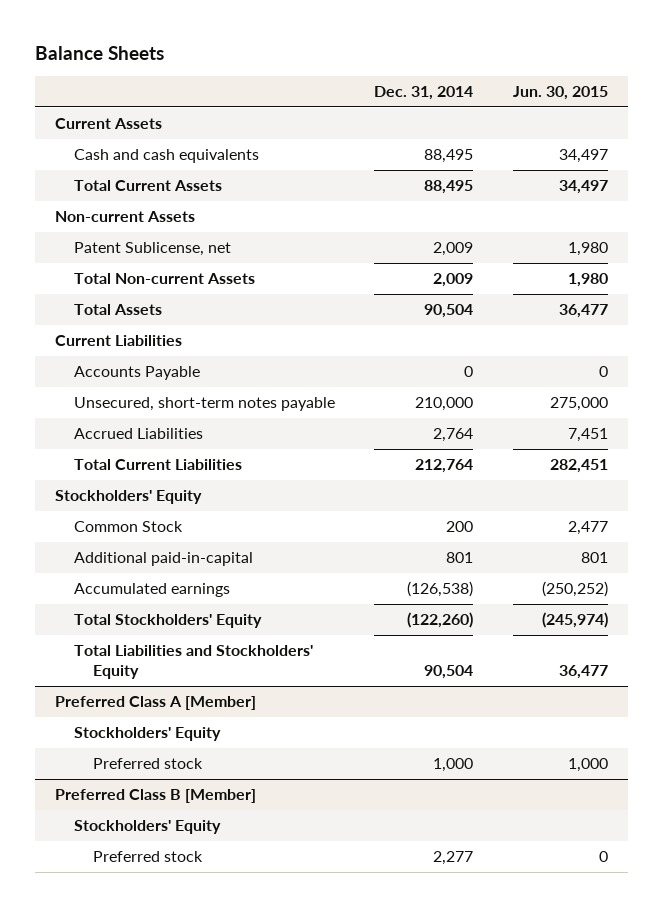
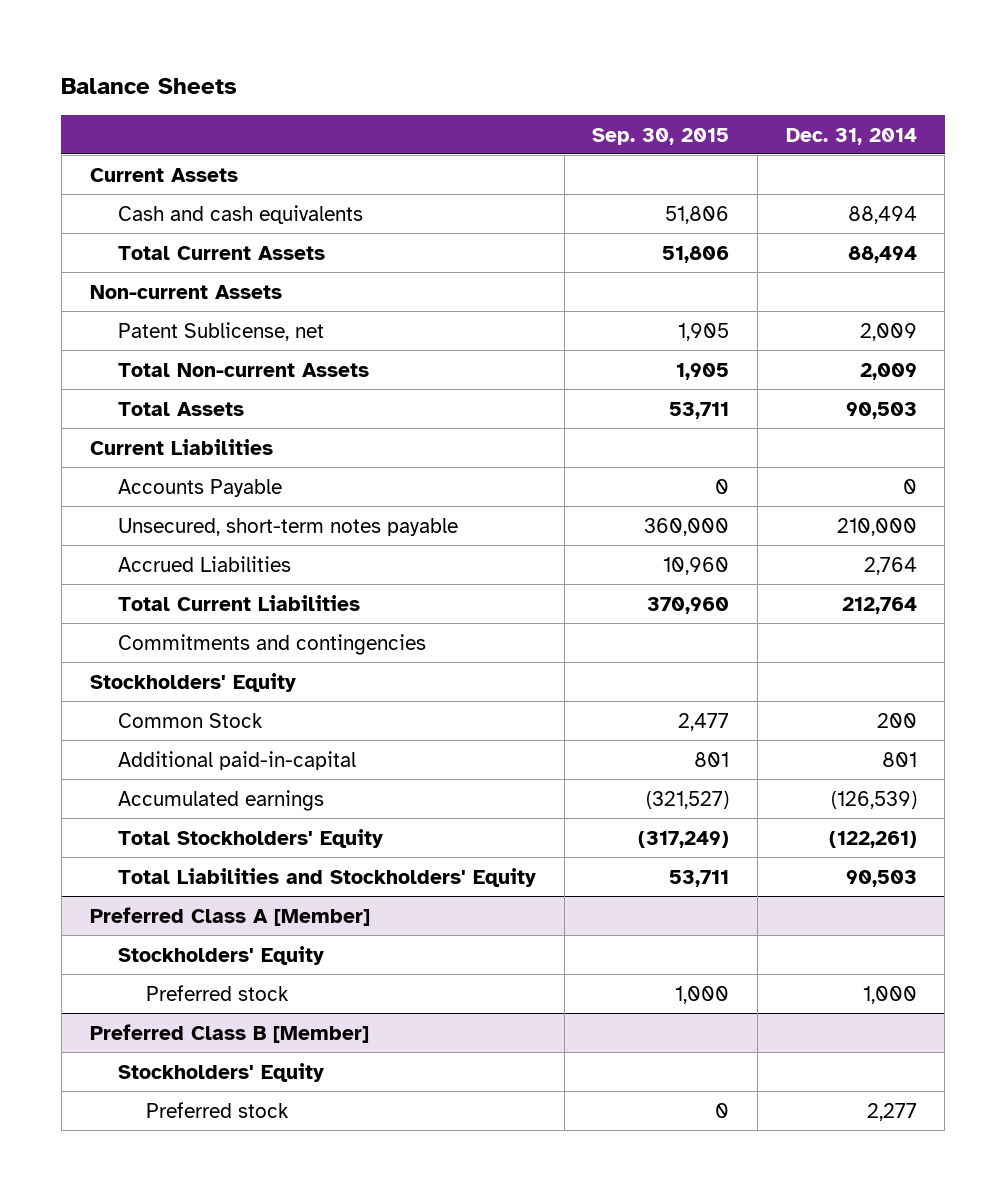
[512,86,608,101] Jun. 30, 2015 -> none
none -> [592,127,730,145] Sep. 30, 2015
[424,149,474,164] 88,495 -> [847,205,917,224] 88,494
[424,180,474,195] 88,495 -> [847,245,917,263] 88,494
[424,304,474,319] 90,504 -> [845,401,917,419] 90,503
none -> [117,633,426,655] Commitments and contingencies
[407,581,474,598] (126,538) -> [830,790,917,809] (126,539)
[407,612,474,629] (122,260) -> [828,830,917,848] (122,261)
[424,664,474,679] 90,504 -> [845,869,917,887] 90,503

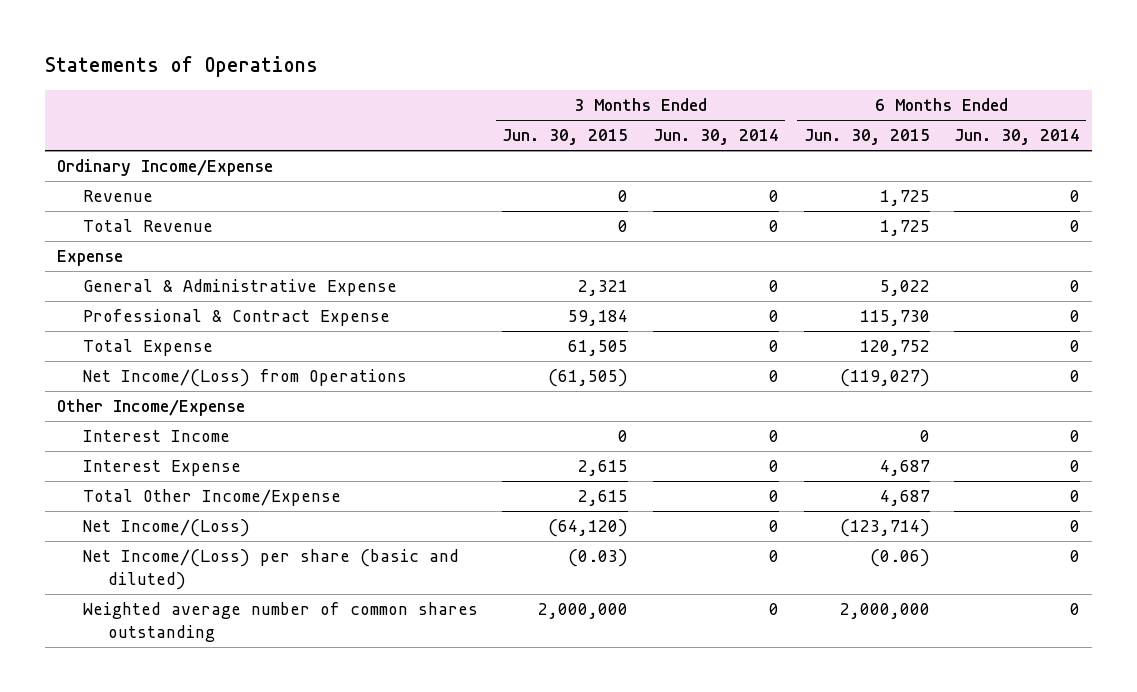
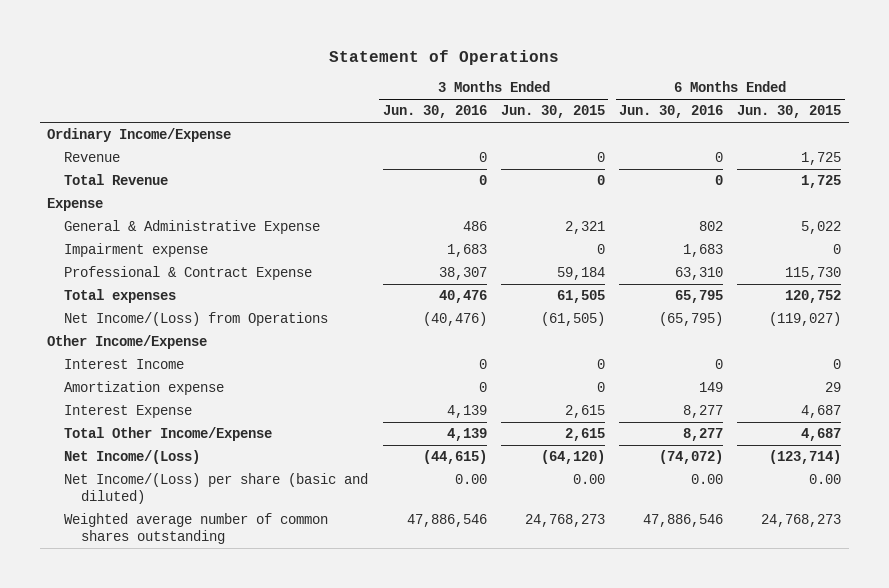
[44,56,318,78] Statements of Operations -> [329,50,560,66] Statement of Operations
[652,129,779,146] Jun. 30, 2014 -> none
[954,129,1081,146] Jun. 30, 2014 -> none
none -> [382,105,487,119] Jun. 30, 2016
none -> [619,105,724,119] Jun. 30, 2016
none -> [64,243,209,258] Impairment expense
[82,339,213,357] Total Expense -> [64,289,177,304] Total expenses
none -> [64,381,225,396] Amortization expense
[568,549,629,568] (0.03) -> [572,474,605,485] 0.00
[869,549,930,568] (0.06) -> [809,474,842,485] 0.00
[538,603,629,620] 2,000,000 -> [524,514,605,528] 24,768,273
[839,603,930,620] 2,000,000 -> [761,514,842,528] 24,768,273

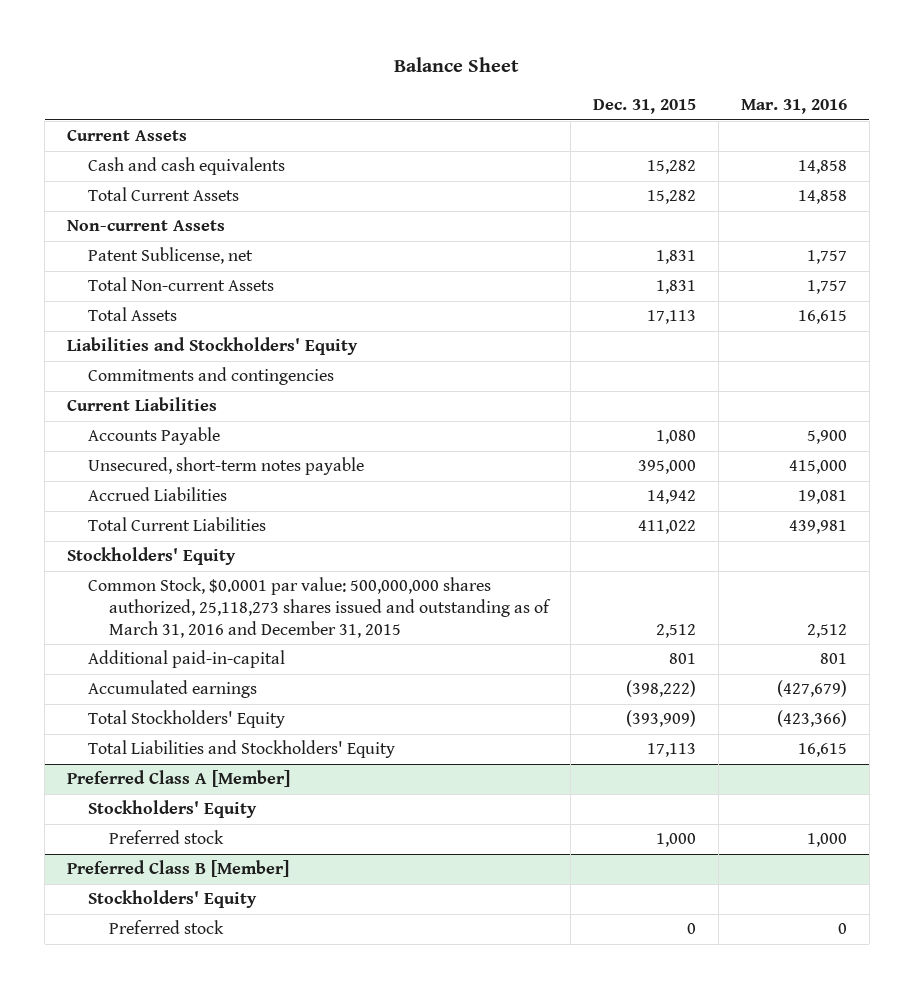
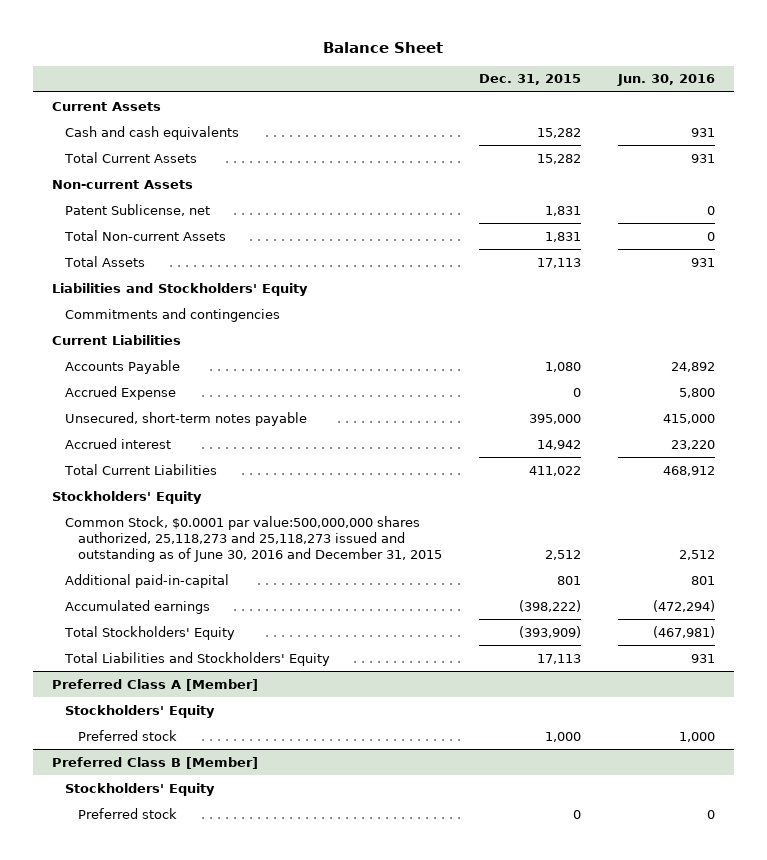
[740,99,847,115] Mar. 31, 2016 -> none
none -> [617,74,716,87] Jun. 30, 2016
none -> [65,385,177,400] Accrued Expense
[87,487,227,502] Accrued Liabilities -> [65,437,172,449] Accrued interest
[87,577,551,638] Common Stock, $0.0001 par value: 500,000,000 shares authorized, 25,118,273 shares issued and outstanding as of March 31, 2016 and December 31, 2015 -> [65,515,443,562] Common Stock, $0.0001 par value:500,000,000 shares authorized, 25,118,273 and 25,118,273 issued and outstanding as of June 30, 2016 and December 31, 2015

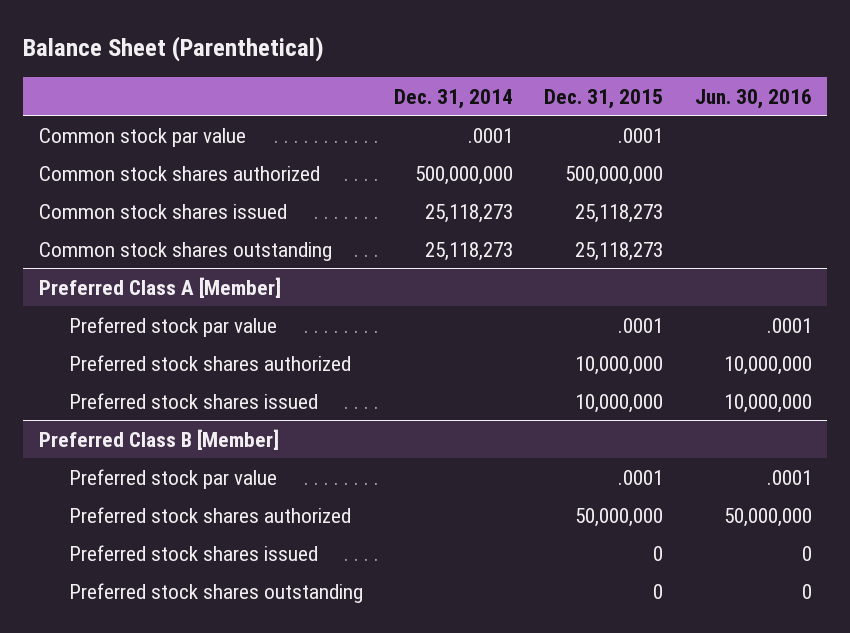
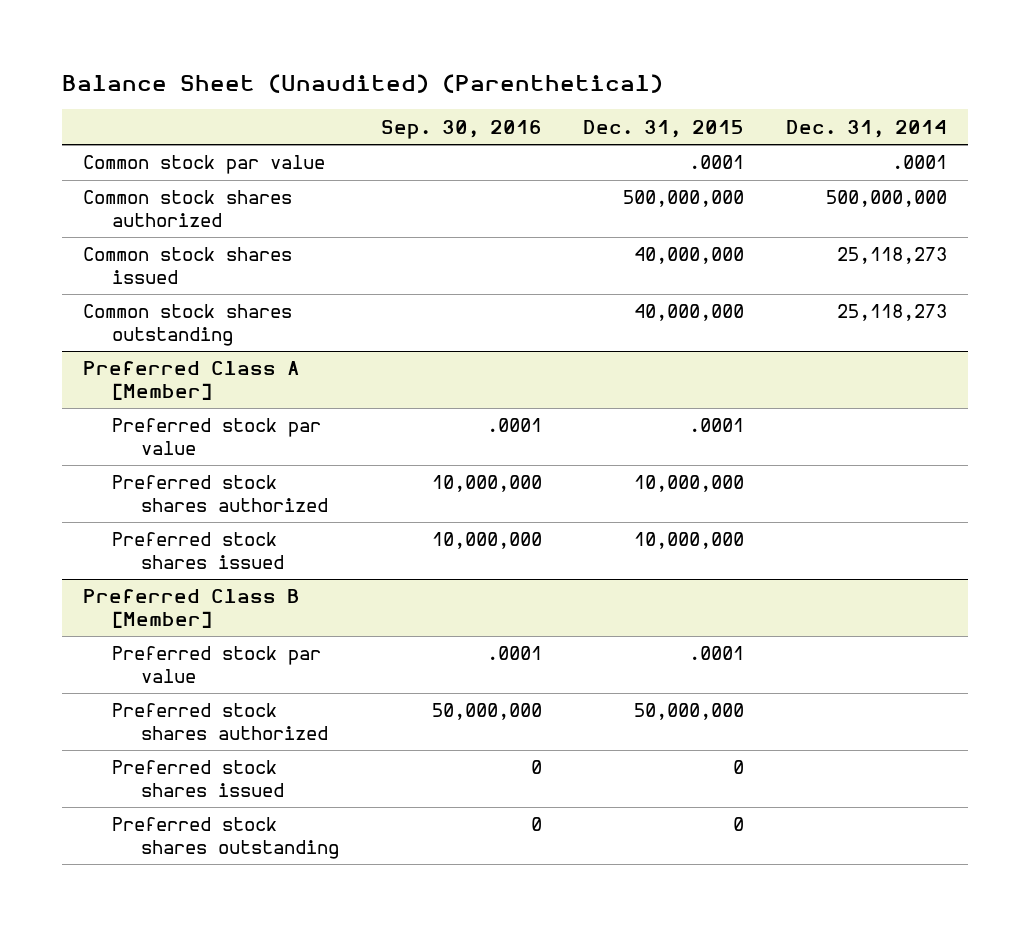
[23,35,325,62] Balance Sheet (Parenthetical) -> [62,73,664,93] Balance Sheet (Unaudited) (Parenthetical)
[694,88,812,109] Jun. 30, 2016 -> none
none -> [380,119,542,139] Sep. 30, 2016
[575,203,664,223] 25,118,273 -> [634,247,745,265] 40,000,000
[575,241,664,261] 25,118,273 -> [634,304,745,322] 40,000,000

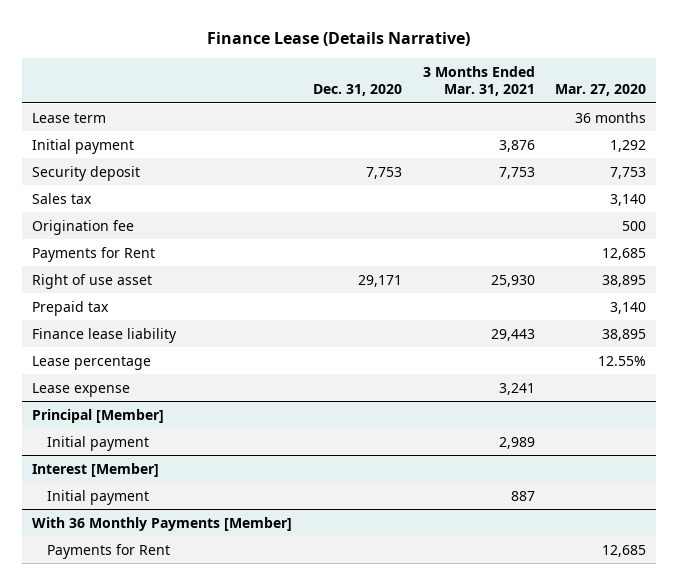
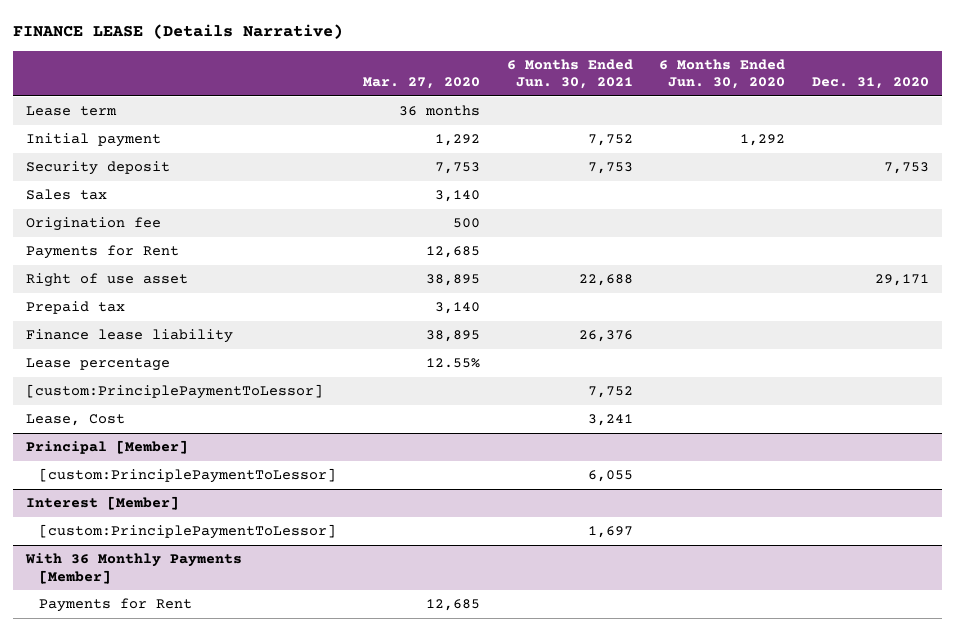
[207,32,471,47] Finance Lease (Details Narrative) -> [12,23,343,39] FINANCE LEASE (Details Narrative)
[422,65,535,97] 3 Months Ended Mar. 31, 2021 -> none
none -> [506,58,633,90] 6 Months Ended Jun. 30, 2021
none -> [659,58,786,90] 6 Months Ended Jun. 30, 2020
none -> [26,384,324,400] [custom:PrinciplePaymentToLessor]
[32,382,131,397] Lease expense -> [26,414,126,427] Lease, Cost
[46,435,149,451] Initial payment -> none
none -> [39,468,337,484] [custom:PrinciplePaymentToLessor]
[46,489,149,505] Initial payment -> none
none -> [39,524,337,540] [custom:PrinciplePaymentToLessor]

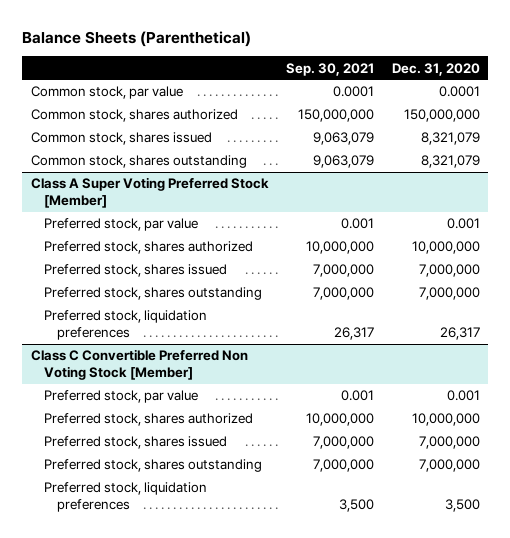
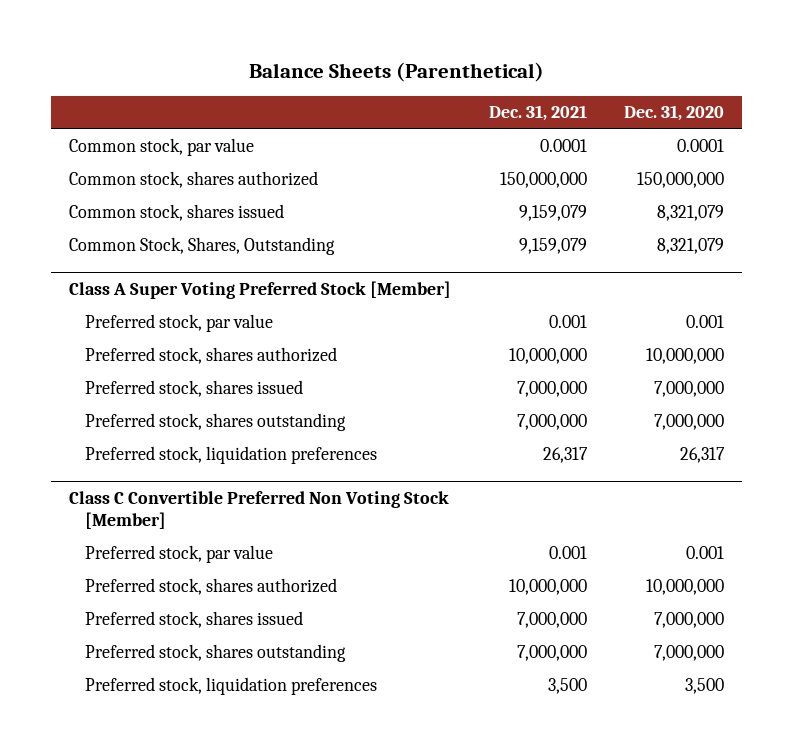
[286,62,375,76] Sep. 30, 2021 -> none
none -> [488,105,587,122] Dec. 31, 2021
[30,155,247,169] Common stock, shares outstanding -> [69,237,336,256] Common Stock, Shares, Outstanding

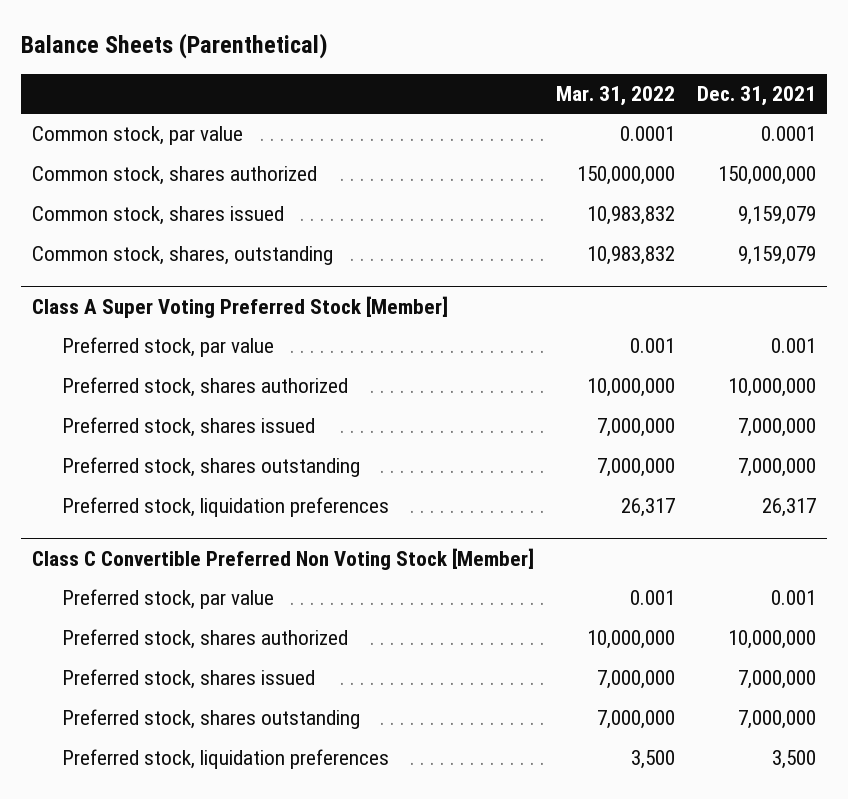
[623,105,724,122] Dec. 31, 2020 -> none
none -> [556,86,676,107] Mar. 31, 2022
[69,237,336,256] Common Stock, Shares, Outstanding -> [32,246,334,266] Common stock, shares, outstanding

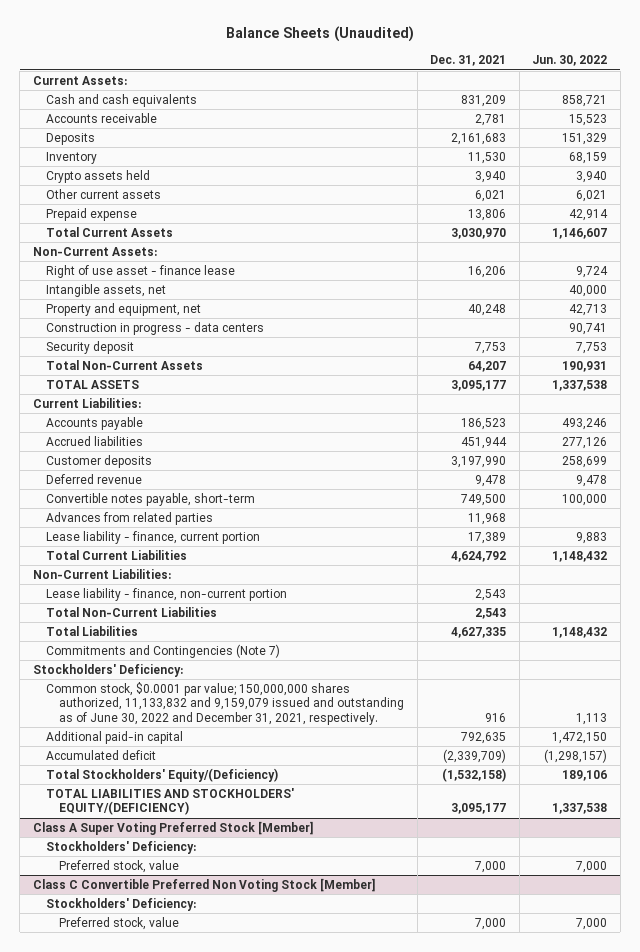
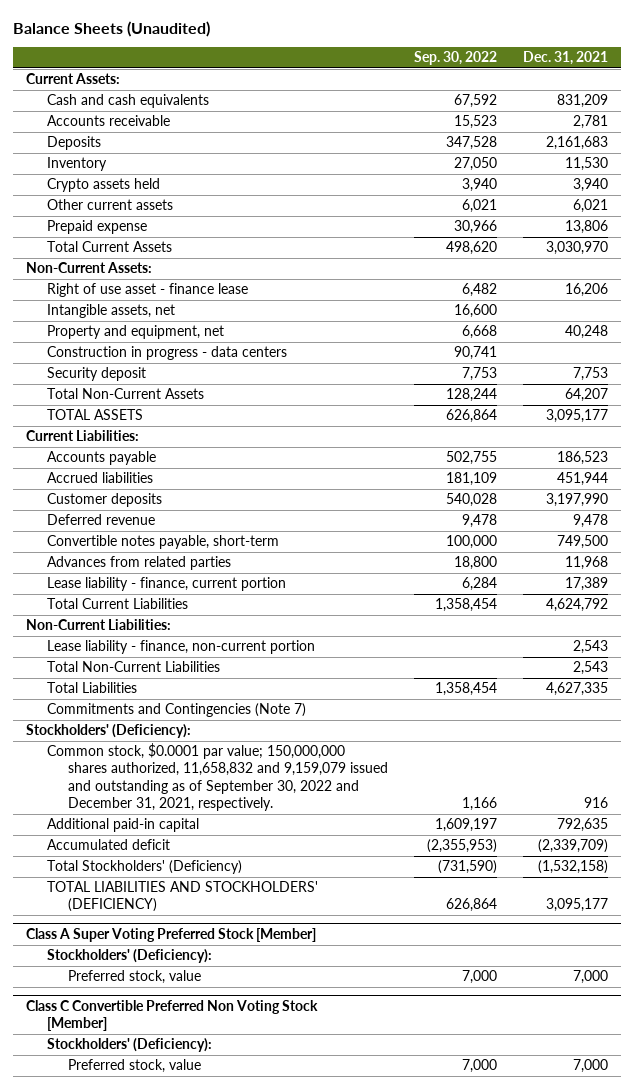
[532,55,608,67] Jun. 30, 2022 -> none
none -> [414,51,498,66] Sep. 30, 2022
[32,663,183,677] Stockholders' Deficiency: -> [25,724,191,739] Stockholders' (Deficiency):
[45,681,404,725] Common stock, $0.0001 par value; 150,000,000 shares authorized, 11,133,832 and 9,159,079 issued and outstanding as of June 30, 2022 and December 31, 2021, respectively. -> [46,743,389,811] Common stock, $0.0001 par value; 150,000,000 shares authorized, 11,658,832 and 9,159,079 issued and outstanding as of September 30, 2022 and December 31, 2021, respectively.
[45,767,278,782] Total Stockholders' Equity/(Deficiency) -> [46,860,242,875] Total Stockholders' (Deficiency)
[45,787,294,816] TOTAL LIABILITIES AND STOCKHOLDERS' EQUITY/(DEFICIENCY) -> [46,881,318,913] TOTAL LIABILITIES AND STOCKHOLDERS' (DEFICIENCY)
[45,840,196,854] Stockholders' Deficiency: -> [46,949,212,964] Stockholders' (Deficiency):
[45,897,196,911] Stockholders' Deficiency: -> [46,1038,212,1053] Stockholders' (Deficiency):

